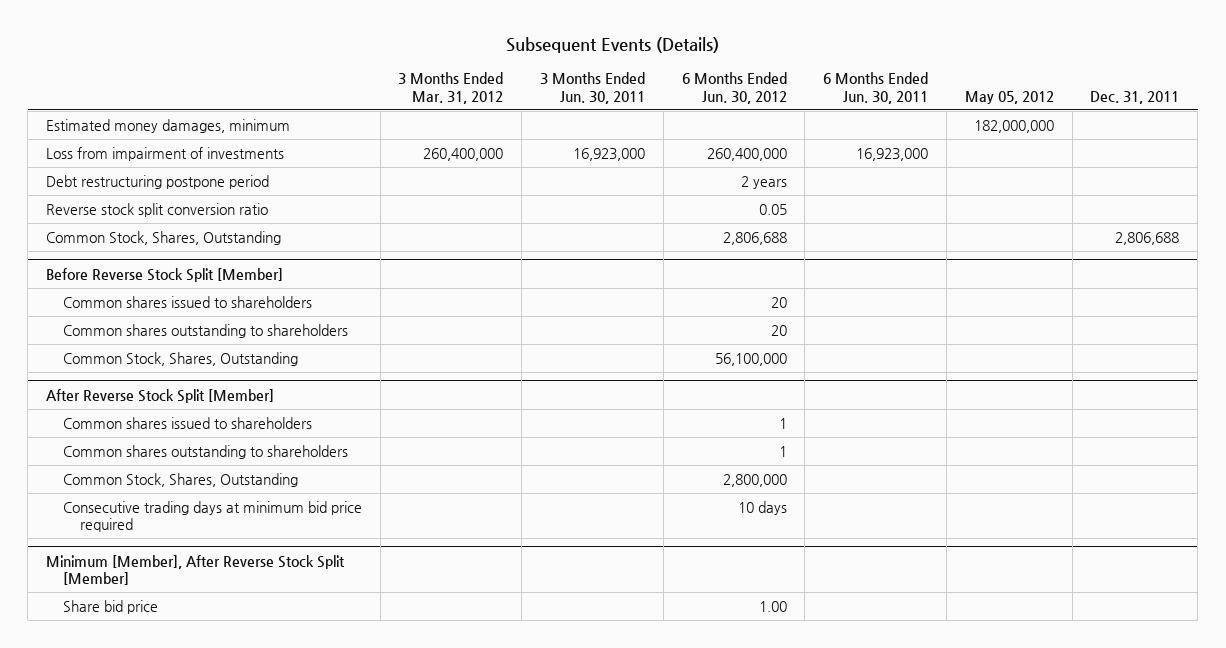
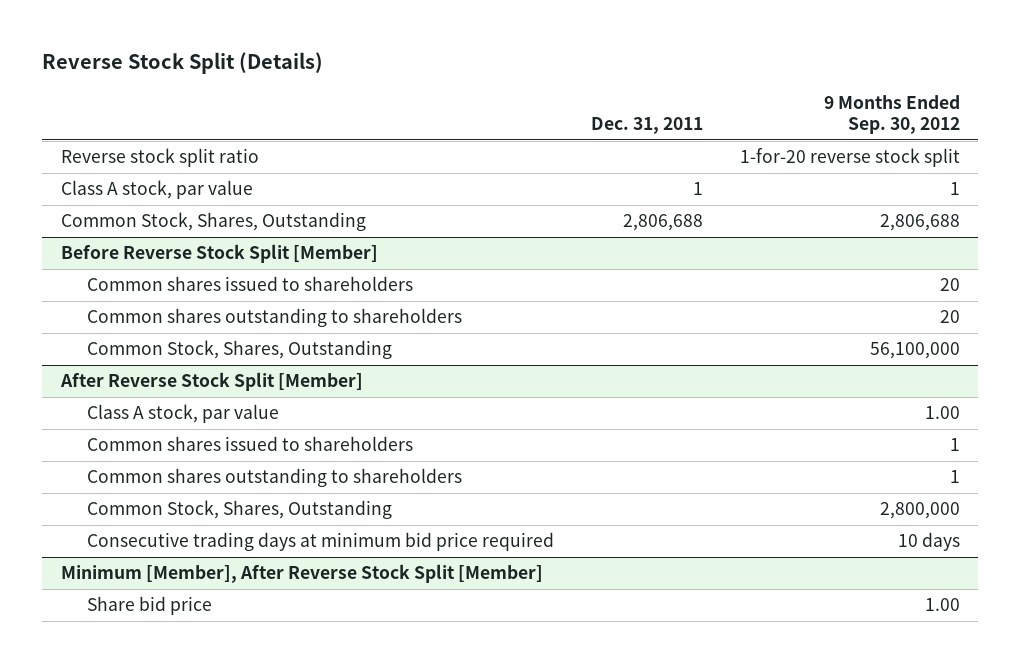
[505,37,719,54] Subsequent Events (Details) -> [42,52,324,75] Reverse Stock Split (Details)
[398,72,504,104] 3 Months Ended Mar. 31, 2012 -> none
[540,72,646,104] 3 Months Ended Jun. 30, 2011 -> none
[681,72,787,104] 6 Months Ended Jun. 30, 2012 -> none
[823,72,929,104] 6 Months Ended Jun. 30, 2011 -> none
[964,90,1054,104] May 05, 2012 -> none
none -> [823,94,960,135] 9 Months Ended Sep. 30, 2012
[46,118,291,133] Estimated money damages, minimum -> none
[46,146,285,161] Loss from impairment of investments -> none
[46,174,270,189] Debt restructuring postpone period -> none
[46,202,269,217] Reverse stock split conversion ratio -> [60,148,259,168] Reverse stock split ratio
none -> [60,180,253,200] Class A stock, par value
none -> [87,404,280,424] Class A stock, par value

